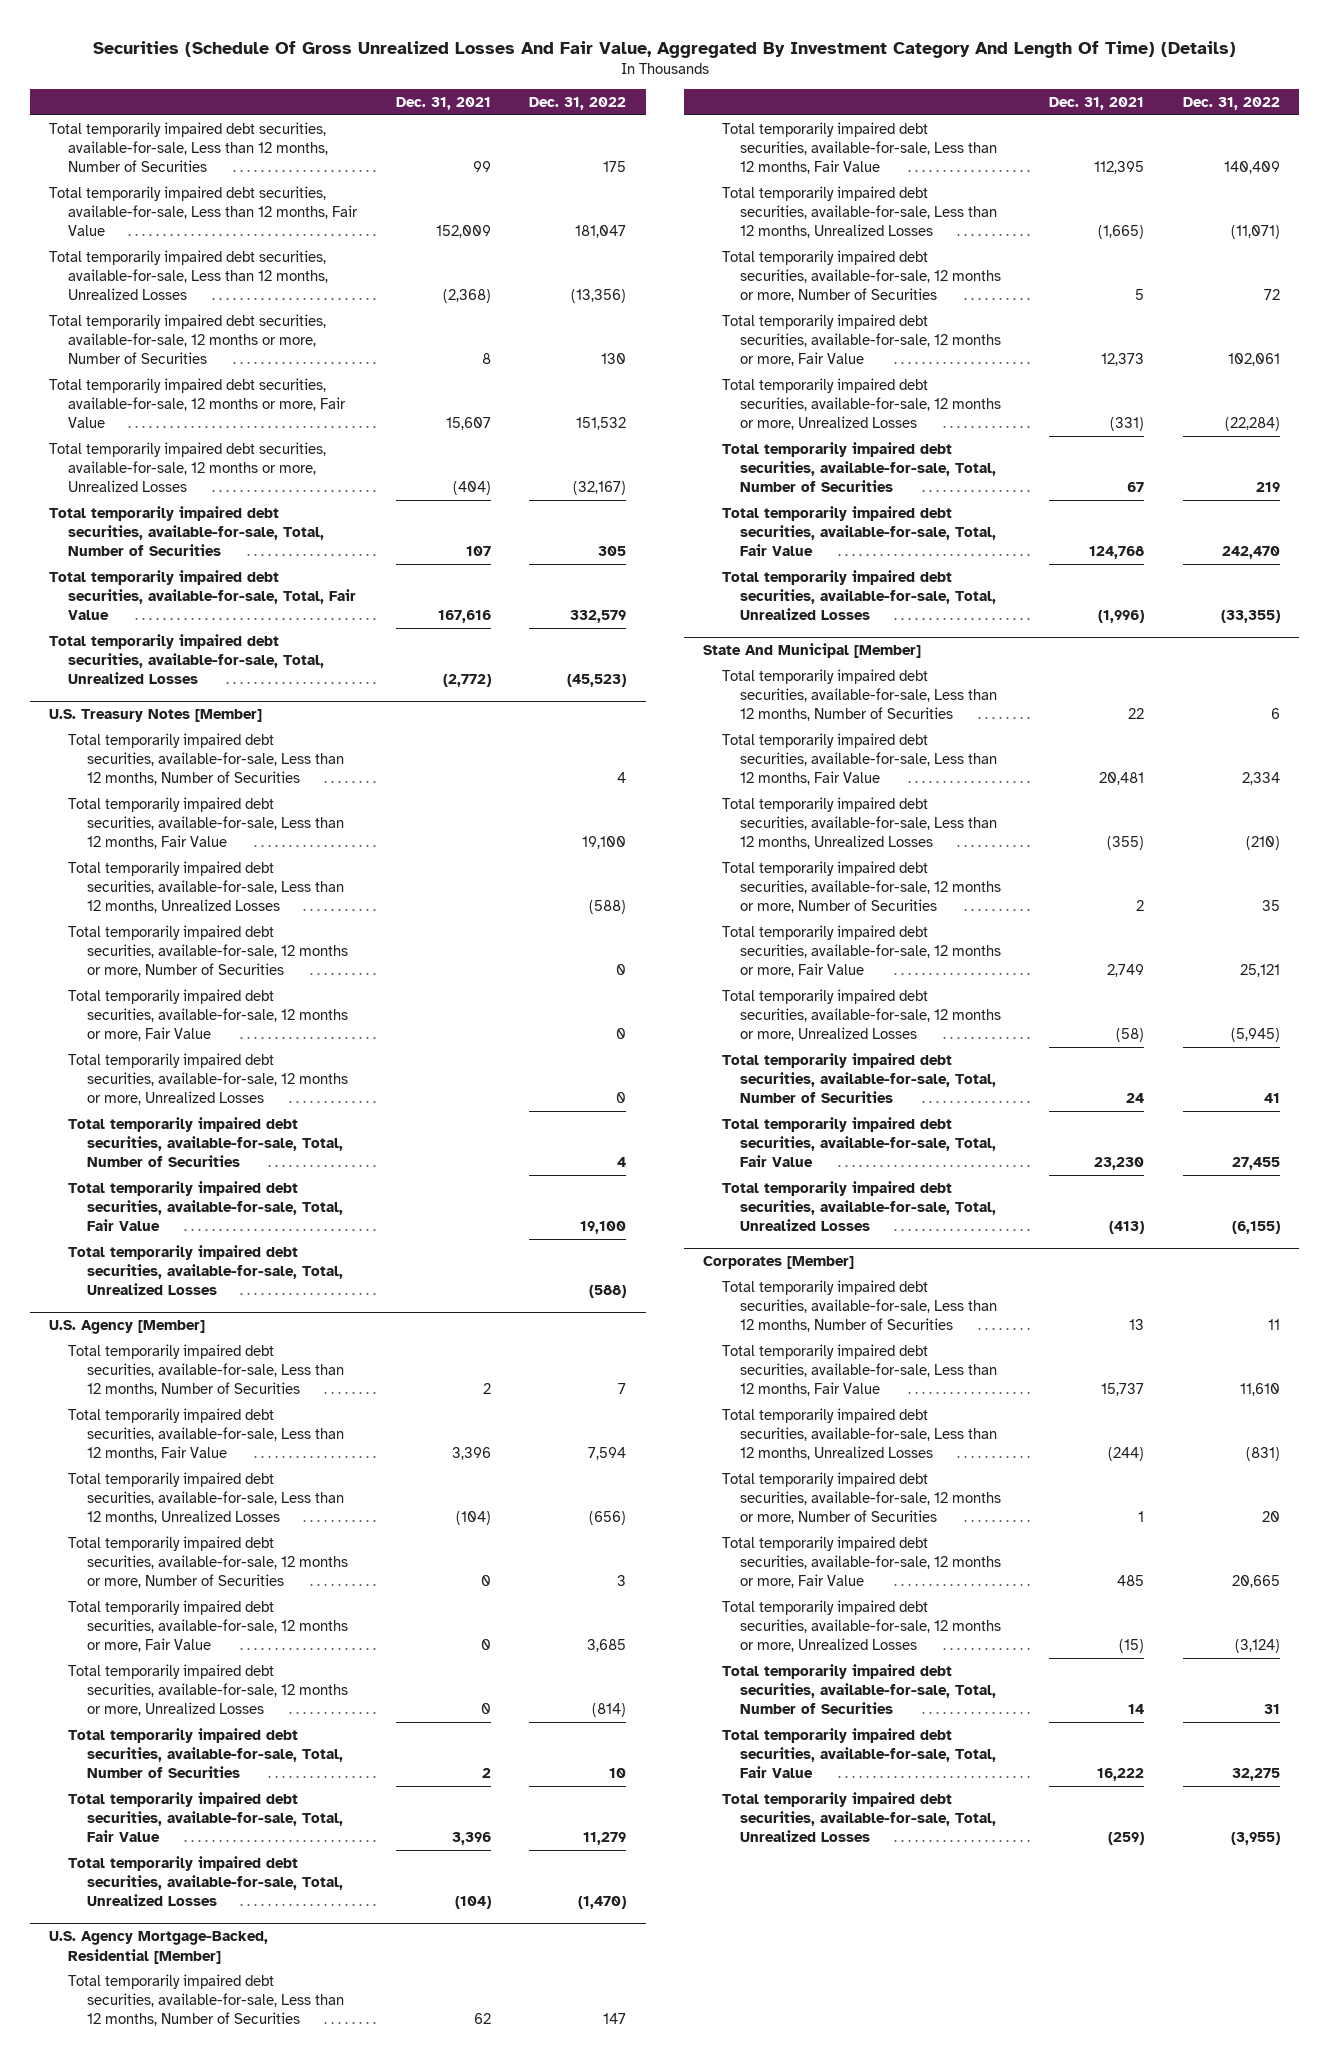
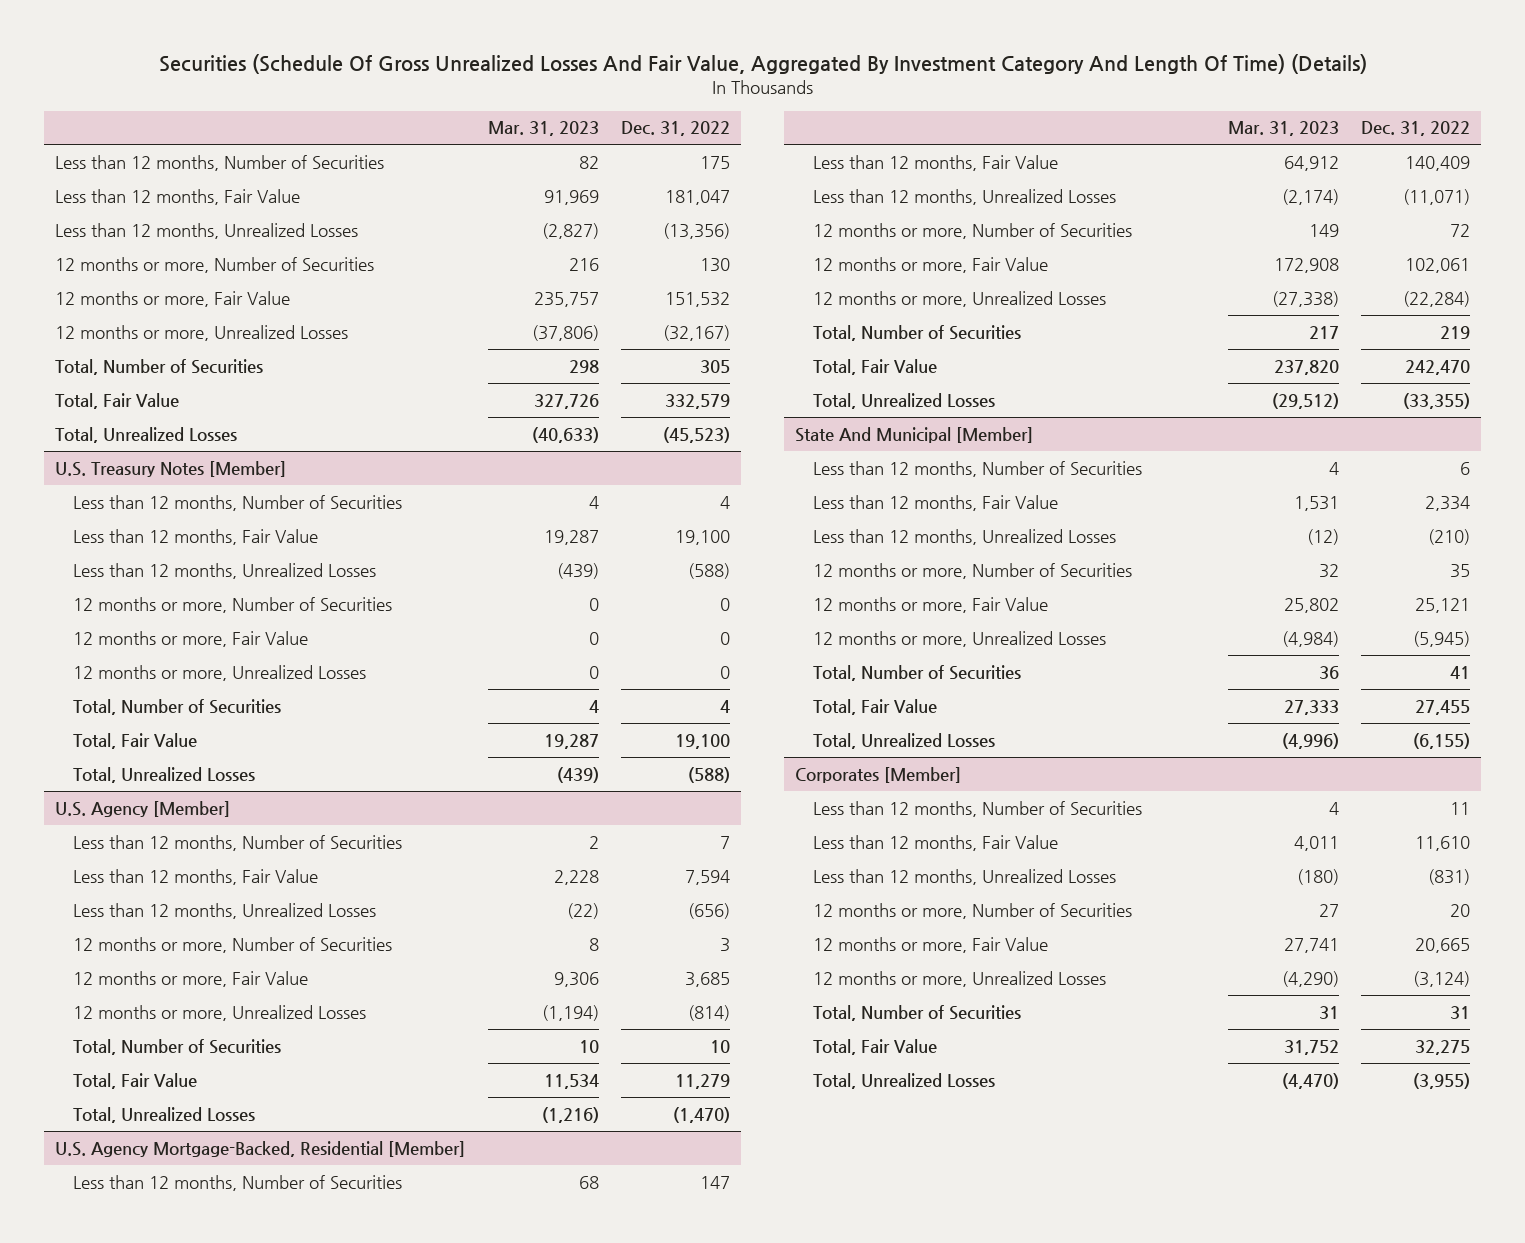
[395,97,491,111] Dec. 31, 2021 -> none
none -> [487,121,599,137] Mar. 31, 2023
[49,121,329,173] Total temporarily impaired debt securities, available-for-sale, Less than 12 months, Number of Securities -> [55,154,385,171] Less than 12 months, Number of Securities
[49,185,359,237] Total temporarily impaired debt securities, available-for-sale, Less than 12 months, Fair Value -> [55,188,301,205] Less than 12 months, Fair Value
[49,249,329,301] Total temporarily impaired debt securities, available-for-sale, Less than 12 months, Unrealized Losses -> [55,222,359,239] Less than 12 months, Unrealized Losses
[49,313,327,365] Total temporarily impaired debt securities, available-for-sale, 12 months or more, Number of Securities -> [55,256,375,273] 12 months or more, Number of Securities
[49,377,347,429] Total temporarily impaired debt securities, available-for-sale, 12 months or more, Fair Value -> [55,290,291,307] 12 months or more, Fair Value
[49,441,327,493] Total temporarily impaired debt securities, available-for-sale, 12 months or more, Unrealized Losses -> [55,324,349,341] 12 months or more, Unrealized Losses
[49,505,325,557] Total temporarily impaired debt securities, available-for-sale, Total, Number of Securities -> [55,358,264,375] Total, Number of Securities
[49,569,357,621] Total temporarily impaired debt securities, available-for-sale, Total, Fair Value -> [55,392,180,409] Total, Fair Value
[49,633,325,685] Total temporarily impaired debt securities, available-for-sale, Total, Unrealized Losses -> [55,426,238,443] Total, Unrealized Losses
[68,732,344,786] Total temporarily impaired debt securities, available-for-sale, Less than 12 months, Number of Securities -> [73,494,403,511] Less than 12 months, Number of Securities
[68,796,344,850] Total temporarily impaired debt securities, available-for-sale, Less than 12 months, Fair Value -> [73,528,319,545] Less than 12 months, Fair Value
[68,860,344,914] Total temporarily impaired debt securities, available-for-sale, Less than 12 months, Unrealized Losses -> [73,562,377,579] Less than 12 months, Unrealized Losses
[68,924,348,978] Total temporarily impaired debt securities, available-for-sale, 12 months or more, Number of Securities -> [73,596,393,613] 12 months or more, Number of Securities
[68,988,348,1042] Total temporarily impaired debt securities, available-for-sale, 12 months or more, Fair Value -> [73,630,309,647] 12 months or more, Fair Value
[68,1052,348,1106] Total temporarily impaired debt securities, available-for-sale, 12 months or more, Unrealized Losses -> [73,664,367,681] 12 months or more, Unrealized Losses
[68,1116,343,1168] Total temporarily impaired debt securities, available-for-sale, Total, Number of Securities -> [73,698,282,715] Total, Number of Securities
[68,1180,343,1232] Total temporarily impaired debt securities, available-for-sale, Total, Fair Value -> [73,732,198,749] Total, Fair Value
[68,1244,343,1296] Total temporarily impaired debt securities, available-for-sale, Total, Unrealized Losses -> [73,766,256,783] Total, Unrealized Losses
[68,1343,344,1397] Total temporarily impaired debt securities, available-for-sale, Less than 12 months, Number of Securities -> [73,834,403,851] Less than 12 months, Number of Securities
[68,1407,344,1461] Total temporarily impaired debt securities, available-for-sale, Less than 12 months, Fair Value -> [73,868,319,885] Less than 12 months, Fair Value
[68,1471,344,1525] Total temporarily impaired debt securities, available-for-sale, Less than 12 months, Unrealized Losses -> [73,902,377,919] Less than 12 months, Unrealized Losses
[68,1535,348,1589] Total temporarily impaired debt securities, available-for-sale, 12 months or more, Number of Securities -> [73,936,393,953] 12 months or more, Number of Securities
[68,1599,348,1653] Total temporarily impaired debt securities, available-for-sale, 12 months or more, Fair Value -> [73,970,309,987] 12 months or more, Fair Value
[68,1663,348,1717] Total temporarily impaired debt securities, available-for-sale, 12 months or more, Unrealized Losses -> [73,1004,367,1021] 12 months or more, Unrealized Losses
[68,1727,343,1779] Total temporarily impaired debt securities, available-for-sale, Total, Number of Securities -> [73,1038,282,1055] Total, Number of Securities
[68,1791,343,1843] Total temporarily impaired debt securities, available-for-sale, Total, Fair Value -> [73,1072,198,1089] Total, Fair Value
[68,1855,343,1907] Total temporarily impaired debt securities, available-for-sale, Total, Unrealized Losses -> [73,1106,256,1123] Total, Unrealized Losses
[68,1973,344,2027] Total temporarily impaired debt securities, available-for-sale, Less than 12 months, Number of Securities -> [73,1174,403,1191] Less than 12 months, Number of Securities
[721,121,998,175] Total temporarily impaired debt securities, available-for-sale, Less than 12 months, Fair Value -> [813,154,1059,171] Less than 12 months, Fair Value
[721,185,998,239] Total temporarily impaired debt securities, available-for-sale, Less than 12 months, Unrealized Losses -> [813,188,1117,205] Less than 12 months, Unrealized Losses
[721,249,1002,303] Total temporarily impaired debt securities, available-for-sale, 12 months or more, Number of Securities -> [813,222,1133,239] 12 months or more, Number of Securities
[721,313,1002,367] Total temporarily impaired debt securities, available-for-sale, 12 months or more, Fair Value -> [813,256,1049,273] 12 months or more, Fair Value
[721,377,1002,431] Total temporarily impaired debt securities, available-for-sale, 12 months or more, Unrealized Losses -> [813,290,1107,307] 12 months or more, Unrealized Losses
[721,441,997,493] Total temporarily impaired debt securities, available-for-sale, Total, Number of Securities -> [813,324,1022,341] Total, Number of Securities
[721,505,997,557] Total temporarily impaired debt securities, available-for-sale, Total, Fair Value -> [813,358,938,375] Total, Fair Value
[721,569,997,621] Total temporarily impaired debt securities, available-for-sale, Total, Unrealized Losses -> [813,392,996,409] Total, Unrealized Losses
[721,668,998,722] Total temporarily impaired debt securities, available-for-sale, Less than 12 months, Number of Securities -> [813,460,1143,477] Less than 12 months, Number of Securities
[721,732,998,786] Total temporarily impaired debt securities, available-for-sale, Less than 12 months, Fair Value -> [813,494,1059,511] Less than 12 months, Fair Value
[721,796,998,850] Total temporarily impaired debt securities, available-for-sale, Less than 12 months, Unrealized Losses -> [813,528,1117,545] Less than 12 months, Unrealized Losses
[721,860,1002,914] Total temporarily impaired debt securities, available-for-sale, 12 months or more, Number of Securities -> [813,562,1133,579] 12 months or more, Number of Securities
[721,924,1002,978] Total temporarily impaired debt securities, available-for-sale, 12 months or more, Fair Value -> [813,596,1049,613] 12 months or more, Fair Value
[721,988,1002,1042] Total temporarily impaired debt securities, available-for-sale, 12 months or more, Unrealized Losses -> [813,630,1107,647] 12 months or more, Unrealized Losses
[721,1052,997,1104] Total temporarily impaired debt securities, available-for-sale, Total, Number of Securities -> [813,664,1022,681] Total, Number of Securities
[721,1116,997,1168] Total temporarily impaired debt securities, available-for-sale, Total, Fair Value -> [813,698,938,715] Total, Fair Value
[721,1180,997,1232] Total temporarily impaired debt securities, available-for-sale, Total, Unrealized Losses -> [813,732,996,749] Total, Unrealized Losses
[721,1279,998,1333] Total temporarily impaired debt securities, available-for-sale, Less than 12 months, Number of Securities -> [813,800,1143,817] Less than 12 months, Number of Securities
[721,1343,998,1397] Total temporarily impaired debt securities, available-for-sale, Less than 12 months, Fair Value -> [813,834,1059,851] Less than 12 months, Fair Value
[721,1407,998,1461] Total temporarily impaired debt securities, available-for-sale, Less than 12 months, Unrealized Losses -> [813,868,1117,885] Less than 12 months, Unrealized Losses
[721,1471,1002,1525] Total temporarily impaired debt securities, available-for-sale, 12 months or more, Number of Securities -> [813,902,1133,919] 12 months or more, Number of Securities
[721,1535,1002,1589] Total temporarily impaired debt securities, available-for-sale, 12 months or more, Fair Value -> [813,936,1049,953] 12 months or more, Fair Value
[721,1599,1002,1653] Total temporarily impaired debt securities, available-for-sale, 12 months or more, Unrealized Losses -> [813,970,1107,987] 12 months or more, Unrealized Losses
[721,1663,997,1715] Total temporarily impaired debt securities, available-for-sale, Total, Number of Securities -> [813,1004,1022,1021] Total, Number of Securities
[721,1727,997,1779] Total temporarily impaired debt securities, available-for-sale, Total, Fair Value -> [813,1038,938,1055] Total, Fair Value
[721,1791,997,1843] Total temporarily impaired debt securities, available-for-sale, Total, Unrealized Losses -> [813,1072,996,1089] Total, Unrealized Losses

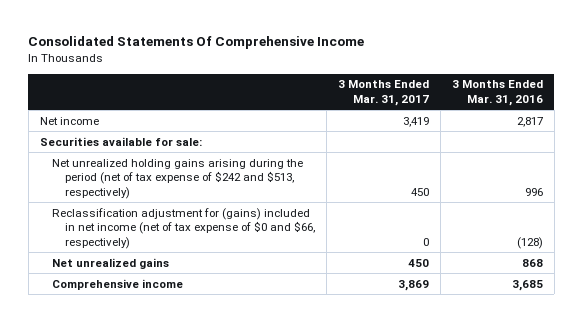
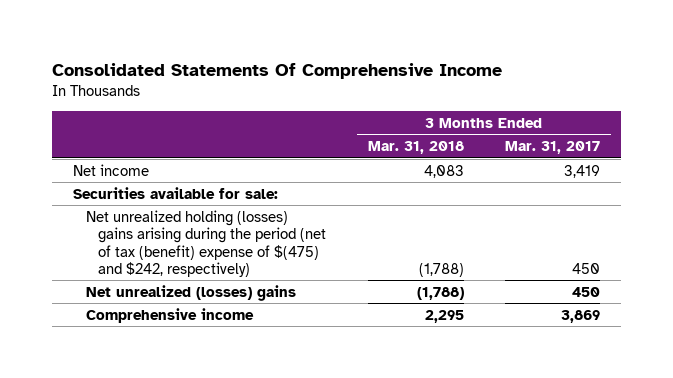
[451,80,543,106] 3 Months Ended Mar. 31, 2016 -> none
none -> [367,141,464,155] Mar. 31, 2018
[52,207,315,249] Reclassification adjustment for (gains) included in net income (net of tax expense of $0 and $66, respectively) -> none
[52,158,304,199] Net unrealized holding gains arising during the period (net of tax expense of $242 and $513, respectively) -> [85,209,327,277] Net unrealized holding (losses) gains arising during the period (net of tax (benefit) expense of $(475) and $242, respectively)
[52,257,170,269] Net unrealized gains -> [85,284,296,301] Net unrealized (losses) gains

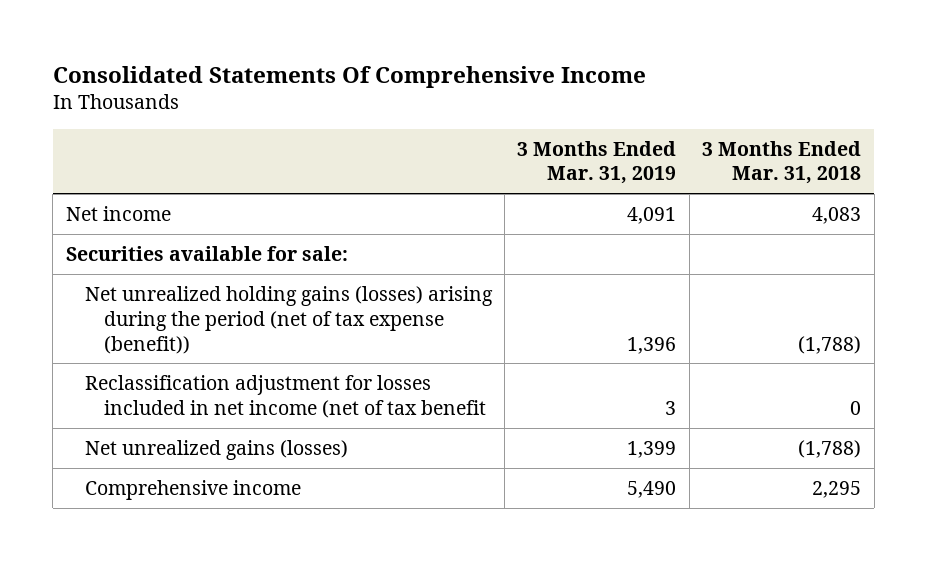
[505,141,601,155] Mar. 31, 2017 -> none
none -> [517,140,677,185] 3 Months Ended Mar. 31, 2019
[85,209,327,277] Net unrealized holding (losses) gains arising during the period (net of tax (benefit) expense of $(475) and $242, respectively) -> [84,285,493,354] Net unrealized holding gains (losses) arising during the period (net of tax expense (benefit))
none -> [84,374,486,418] Reclassification adjustment for losses included in net income (net of tax benefit
[85,284,296,301] Net unrealized (losses) gains -> [84,439,348,460] Net unrealized gains (losses)

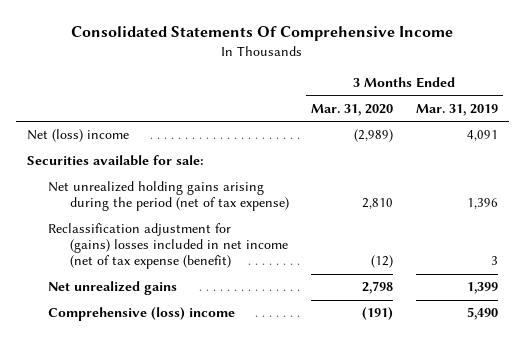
[702,140,862,185] 3 Months Ended Mar. 31, 2018 -> none
none -> [311,103,394,116] Mar. 31, 2020
[65,205,171,221] Net income -> [26,129,129,143] Net (loss) income
[84,285,493,354] Net unrealized holding gains (losses) arising during the period (net of tax expense (benefit)) -> [48,181,290,212] Net unrealized holding gains arising during the period (net of tax expense)
[84,374,486,418] Reclassification adjustment for losses included in net income (net of tax benefit -> [48,223,289,270] Reclassification adjustment for (gains) losses included in net income (net of tax expense (benefit)
[84,439,348,460] Net unrealized gains (losses) -> [48,281,178,296] Net unrealized gains
[84,479,301,500] Comprehensive income -> [48,307,236,322] Comprehensive (loss) income

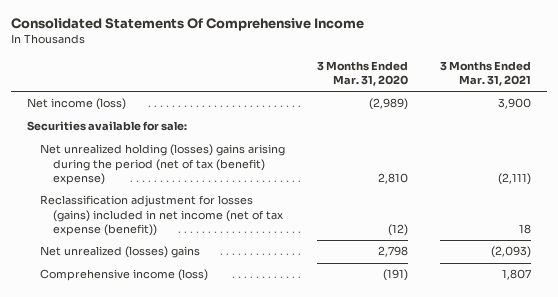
[415,103,498,116] Mar. 31, 2019 -> none
none -> [440,60,532,86] 3 Months Ended Mar. 31, 2021
[26,129,129,143] Net (loss) income -> [26,98,126,111] Net income (loss)
[48,181,290,212] Net unrealized holding gains arising during the period (net of tax expense) -> [40,144,286,185] Net unrealized holding (losses) gains arising during the period (net of tax (benefit) expense)
[48,223,289,270] Reclassification adjustment for (gains) losses included in net income (net of tax expense (benefit) -> [40,195,284,236] Reclassification adjustment for losses (gains) included in net income (net of tax expense (benefit))
[48,281,178,296] Net unrealized gains -> [40,246,201,259] Net unrealized (losses) gains
[48,307,236,322] Comprehensive (loss) income -> [40,269,209,282] Comprehensive income (loss)

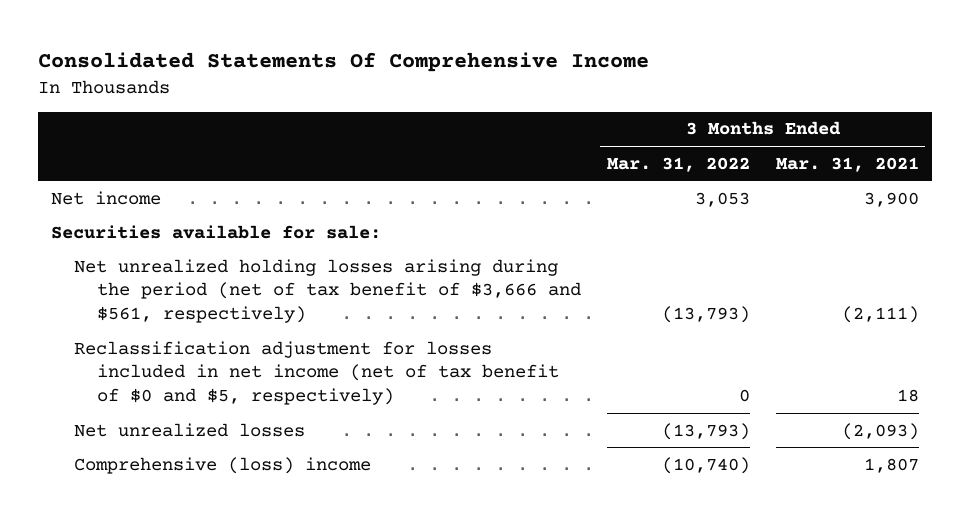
[317,60,409,86] 3 Months Ended Mar. 31, 2020 -> none
none -> [606,156,750,172] Mar. 31, 2022
[26,98,126,111] Net income (loss) -> [50,190,161,205] Net income
[40,144,286,185] Net unrealized holding (losses) gains arising during the period (net of tax (benefit) expense) -> [73,258,581,324] Net unrealized holding losses arising during the period (net of tax benefit of $3,666 and $561, respectively)
[40,195,284,236] Reclassification adjustment for losses (gains) included in net income (net of tax expense (benefit)) -> [73,340,559,406] Reclassification adjustment for losses included in net income (net of tax benefit of $0 and $5, respectively)
[40,246,201,259] Net unrealized (losses) gains -> [73,422,305,437] Net unrealized losses
[40,269,209,282] Comprehensive income (loss) -> [73,456,371,474] Comprehensive (loss) income

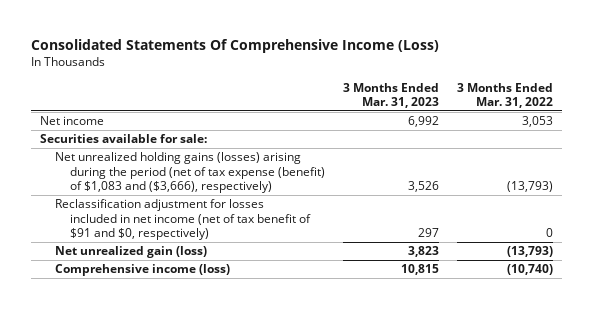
[37,52,649,73] Consolidated Statements Of Comprehensive Income -> [31,39,440,54] Consolidated Statements Of Comprehensive Income (Loss)
[775,156,919,172] Mar. 31, 2021 -> none
none -> [343,82,440,108] 3 Months Ended Mar. 31, 2023
[73,258,581,324] Net unrealized holding losses arising during the period (net of tax benefit of $3,666 and $561, respectively) -> [55,152,326,193] Net unrealized holding gains (losses) arising during the period (net of tax expense (benefit) of $1,083 and ($3,666), respectively)
[73,340,559,406] Reclassification adjustment for losses included in net income (net of tax benefit of $0 and $5, respectively) -> [55,199,312,240] Reclassification adjustment for losses included in net income (net of tax benefit of $91 and $0, respectively)
[73,422,305,437] Net unrealized losses -> [55,246,208,259] Net unrealized gain (loss)
[73,456,371,474] Comprehensive (loss) income -> [55,264,231,277] Comprehensive income (loss)

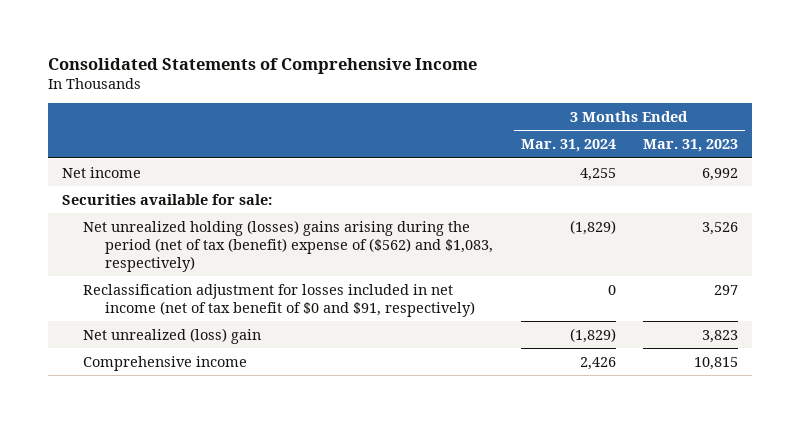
[31,39,440,54] Consolidated Statements Of Comprehensive Income (Loss) -> [47,57,477,74] Consolidated Statements of Comprehensive Income
[457,82,554,108] 3 Months Ended Mar. 31, 2022 -> none
none -> [520,139,616,153] Mar. 31, 2024
[55,152,326,193] Net unrealized holding gains (losses) arising during the period (net of tax expense (benefit) of $1,083 and ($3,666), respectively) -> [83,219,493,272] Net unrealized holding (losses) gains arising during the period (net of tax (benefit) expense of ($562) and $1,083, respectively)
[55,199,312,240] Reclassification adjustment for losses included in net income (net of tax benefit of $91 and $0, respectively) -> [83,283,475,317] Reclassification adjustment for losses included in net income (net of tax benefit of $0 and $91, respectively)
[55,246,208,259] Net unrealized gain (loss) -> [83,327,262,344] Net unrealized (loss) gain
[55,264,231,277] Comprehensive income (loss) -> [83,355,248,371] Comprehensive income

